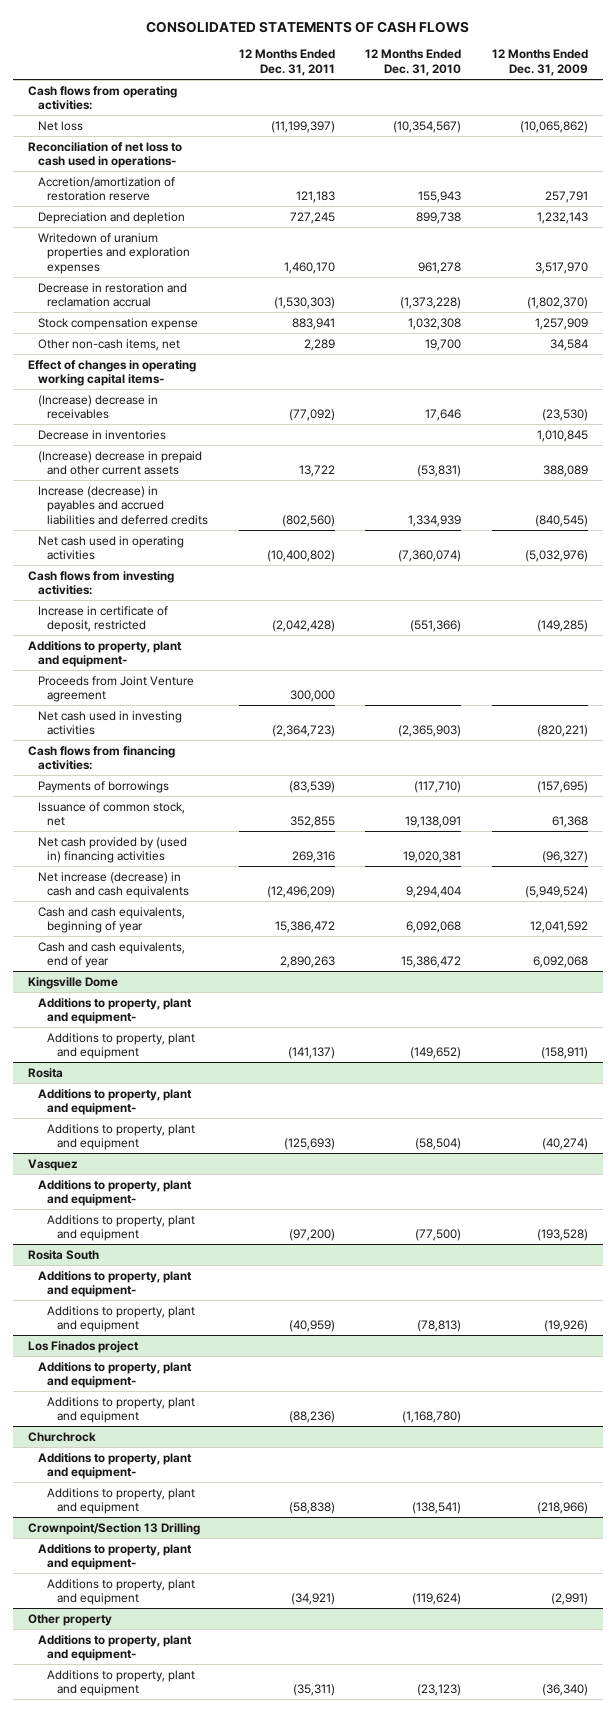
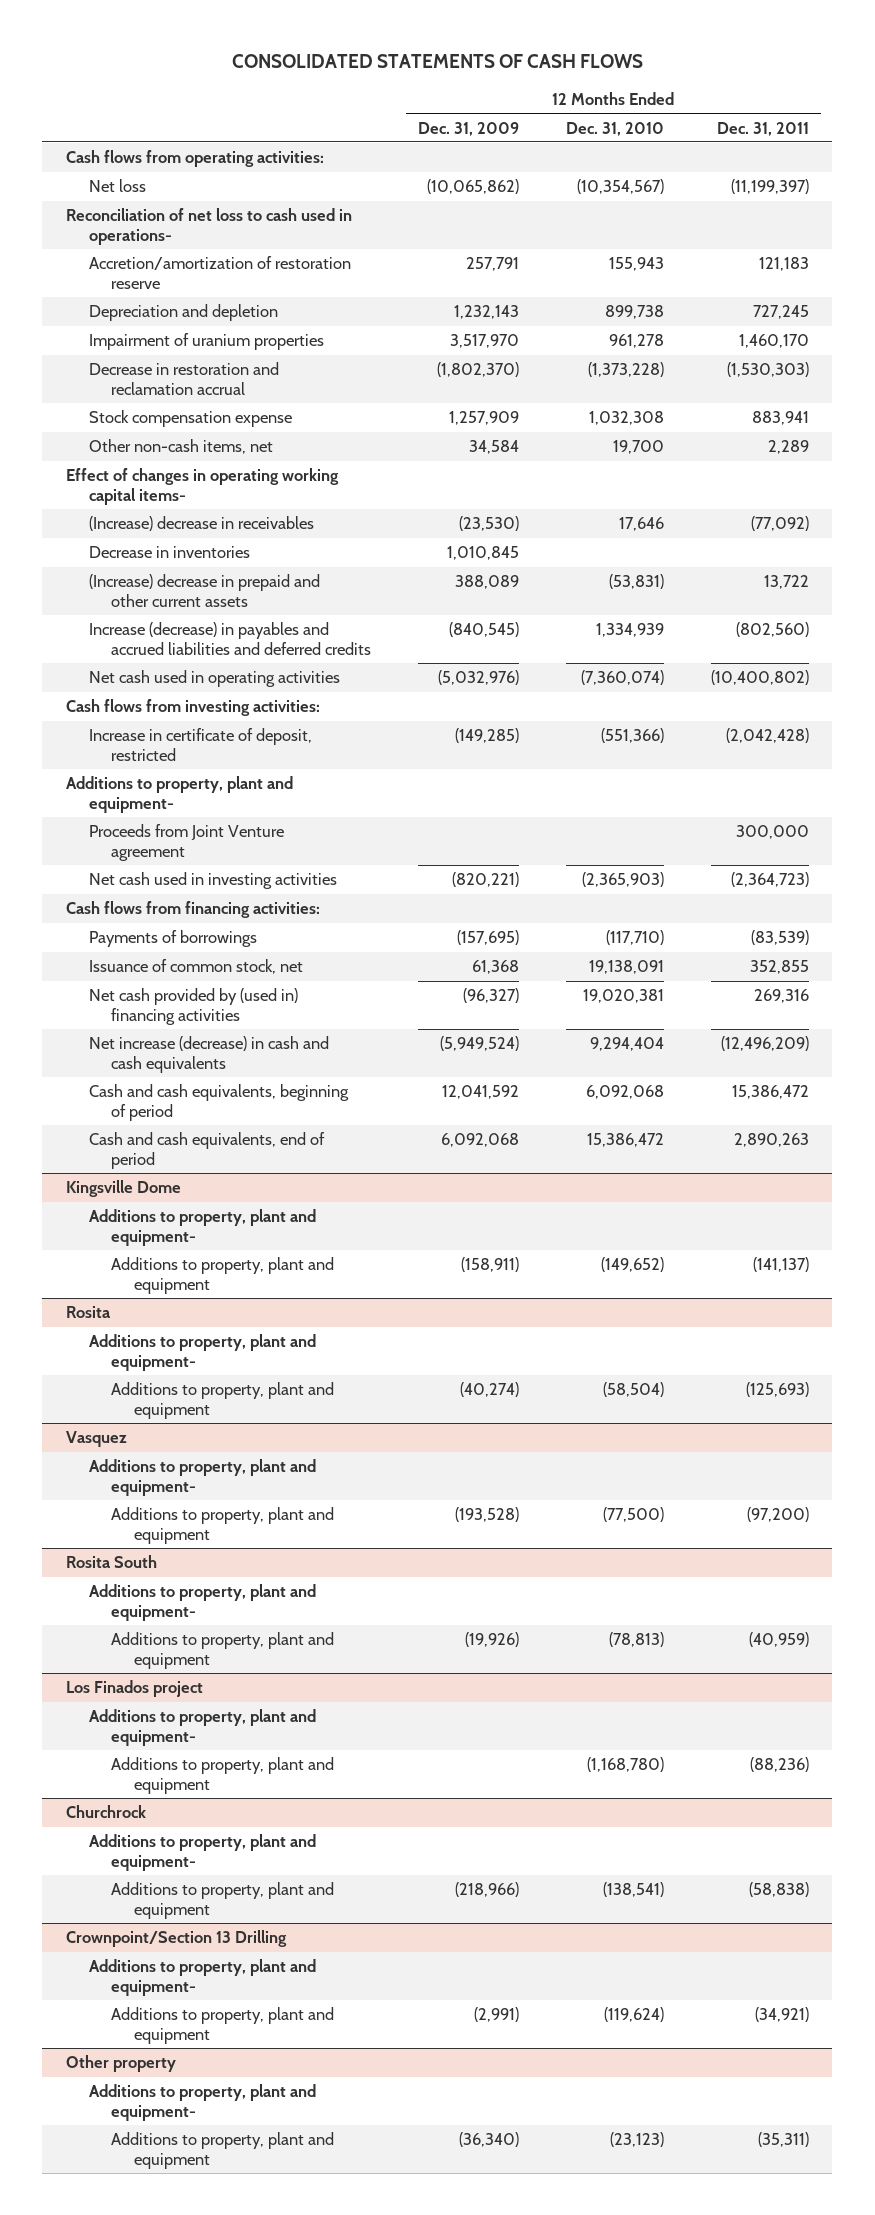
[37,232,191,274] Writedown of uranium properties and exploration expenses -> [88,333,324,351] Impairment of uranium properties
[37,906,185,934] Cash and cash equivalents, beginning of year -> [88,1084,349,1121] Cash and cash equivalents, beginning of period
[37,941,185,969] Cash and cash equivalents, end of year -> [88,1132,325,1169] Cash and cash equivalents, end of period

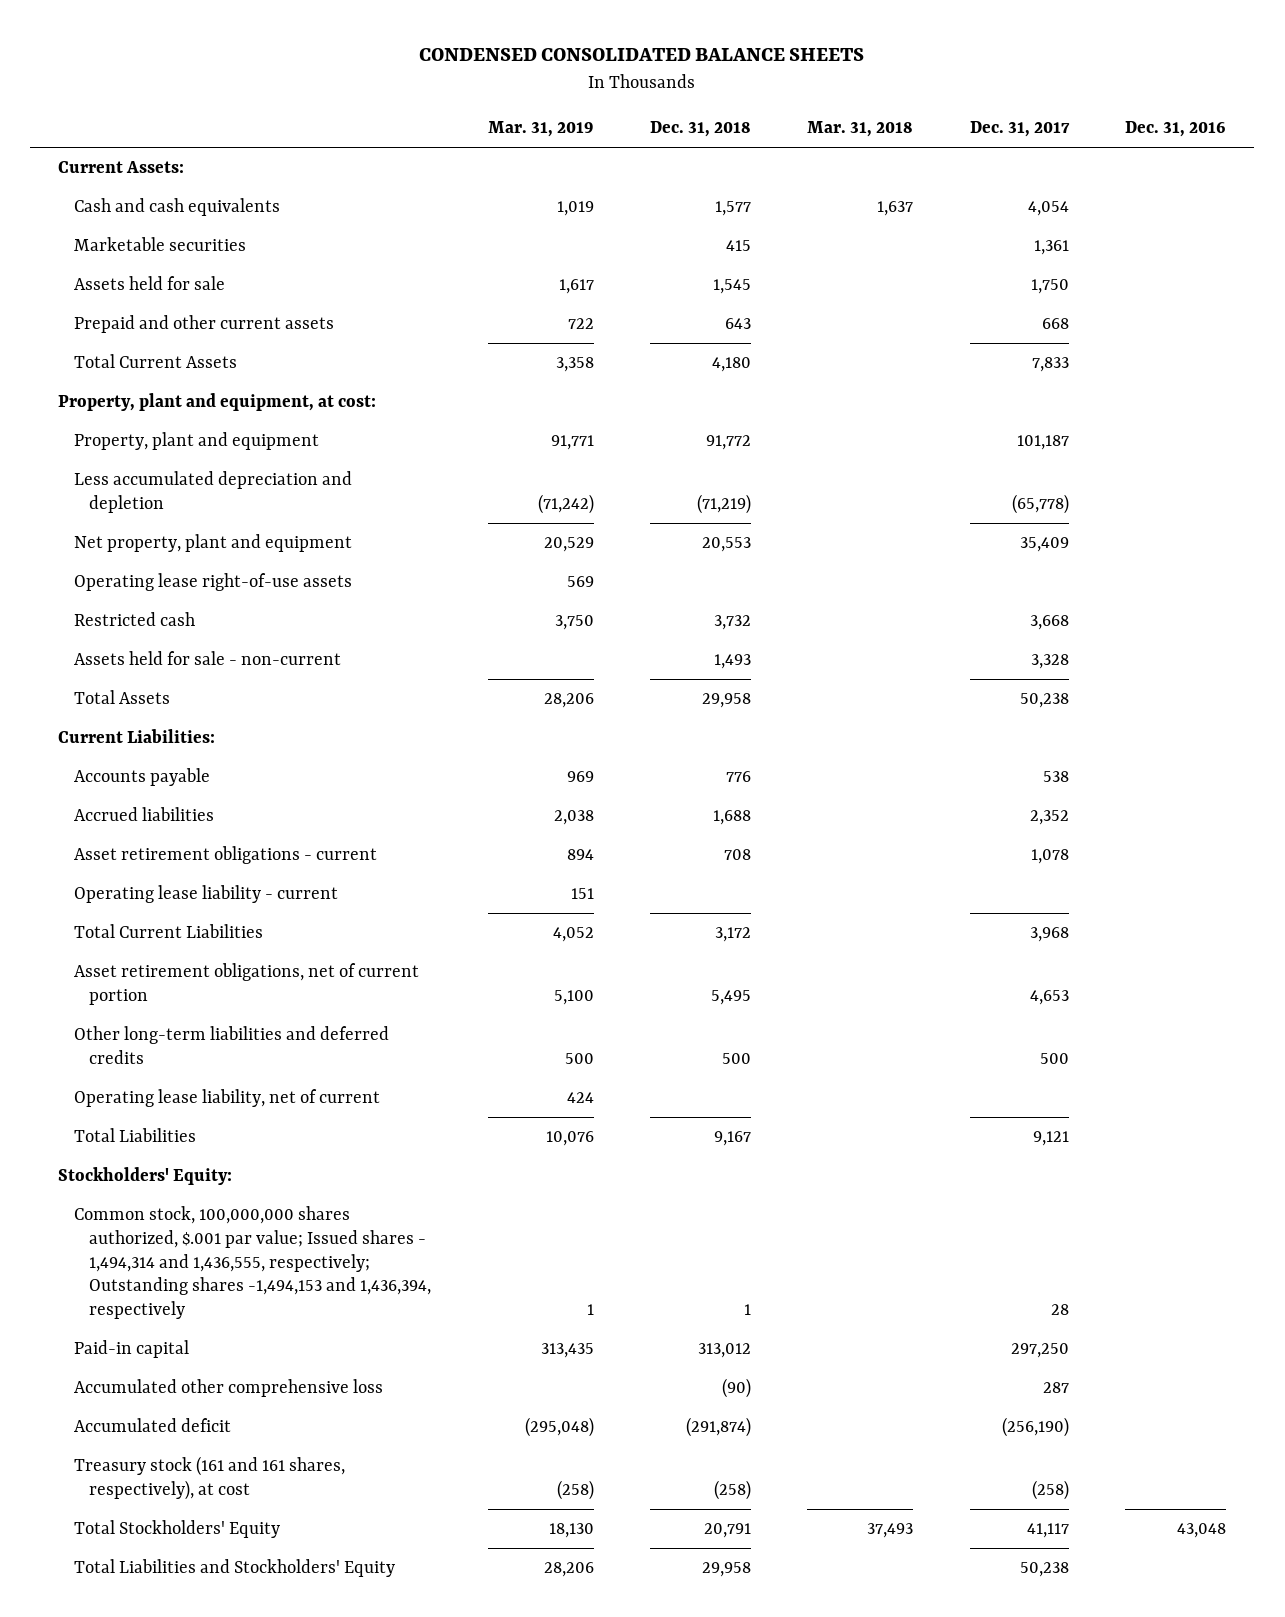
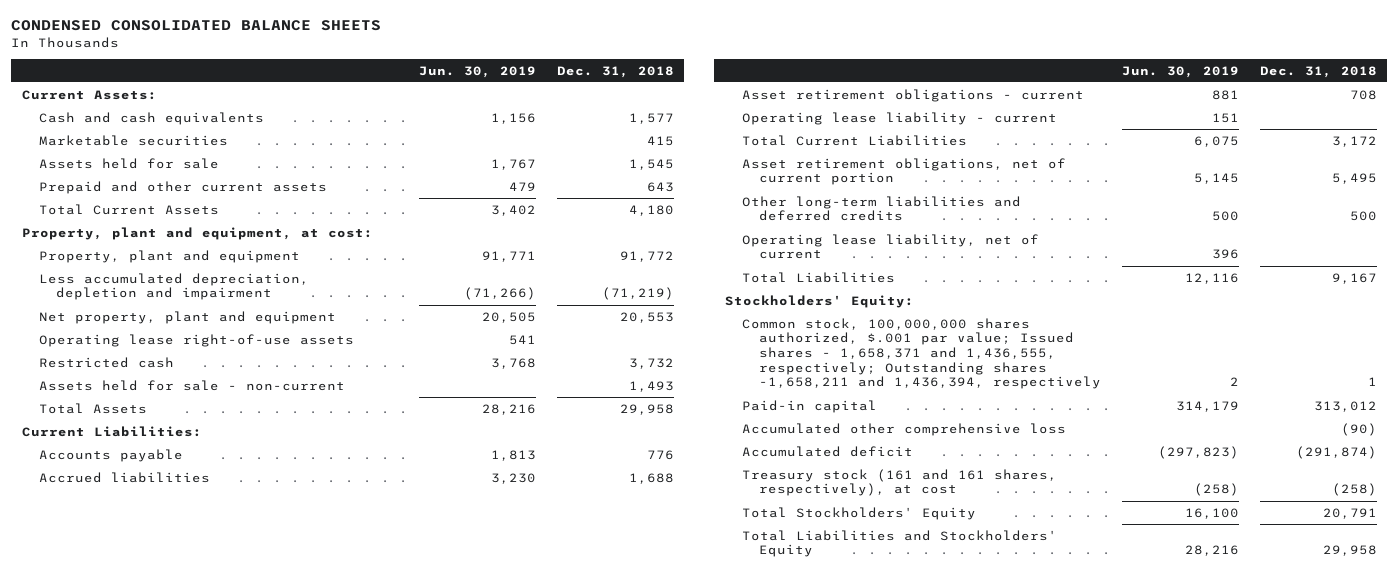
[487,121,594,138] Mar. 31, 2019 -> none
[807,121,914,138] Mar. 31, 2018 -> none
[969,121,1070,138] Dec. 31, 2017 -> none
[1125,121,1227,138] Dec. 31, 2016 -> none
none -> [418,65,536,78] Jun. 30, 2019
[73,471,352,514] Less accumulated depreciation and depletion -> [38,272,309,301] Less accumulated depreciation, depletion and impairment
[73,1206,432,1320] Common stock, 100,000,000 shares authorized, $.001 par value; Issued shares - 1,494,314 and 1,436,555, respectively; Outstanding shares -1,494,153 and 1,436,394, respectively -> [741,317,1101,390] Common stock, 100,000,000 shares authorized, $.001 par value; Issued shares - 1,658,371 and 1,436,555, respectively; Outstanding shares -1,658,211 and 1,436,394, respectively

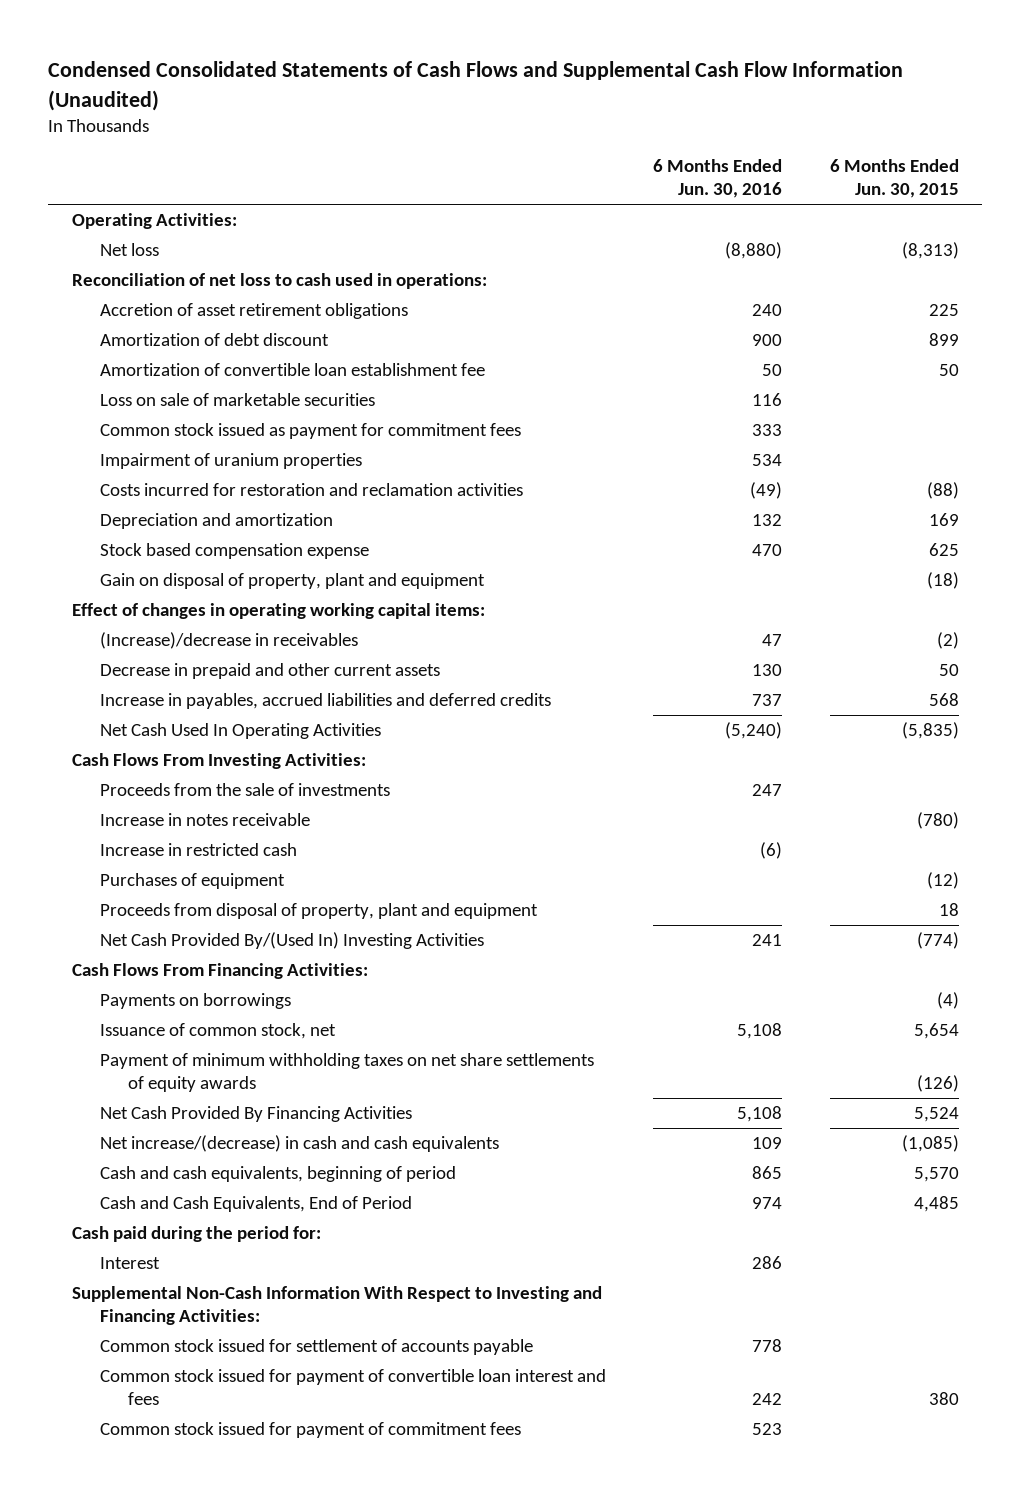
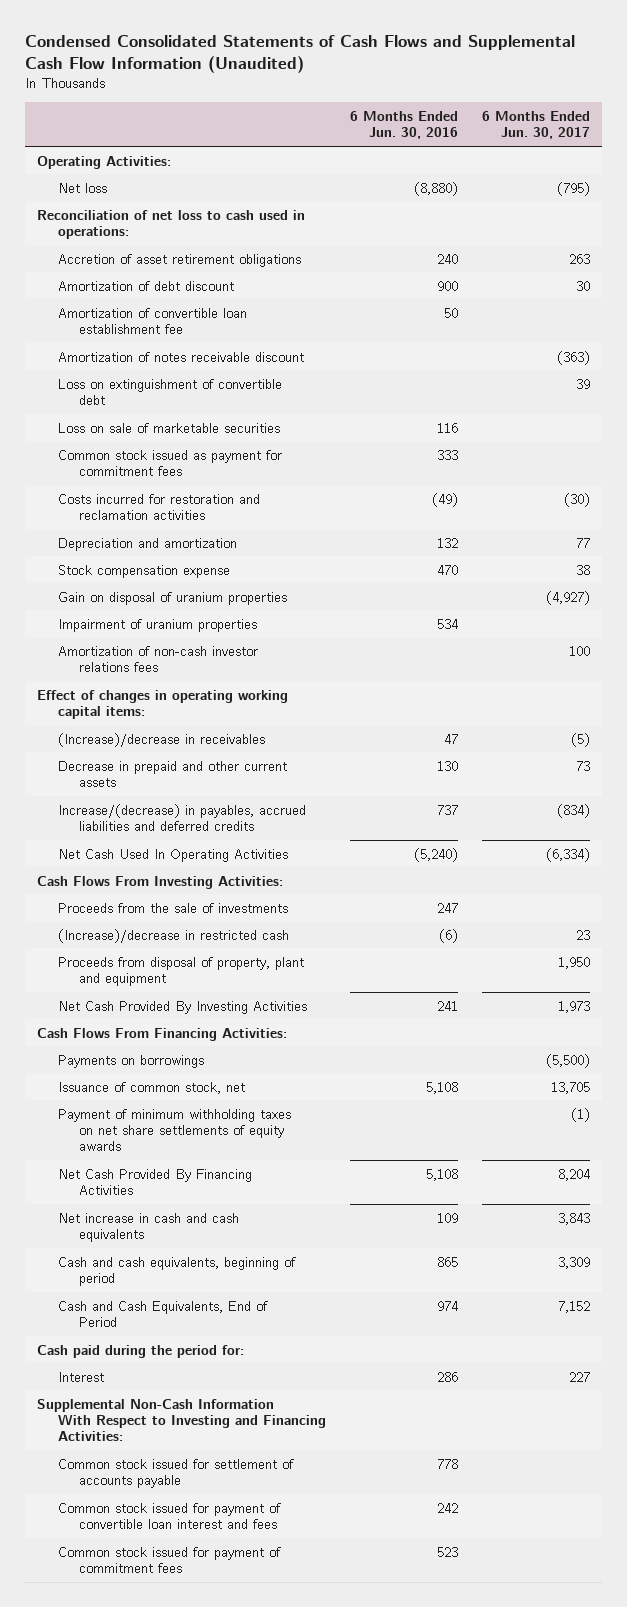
[829,159,959,199] 6 Months Ended Jun. 30, 2015 -> none
none -> [482,110,591,140] 6 Months Ended Jun. 30, 2017
none -> [58,351,305,362] Amortization of notes receivable discount
none -> [58,378,283,406] Loss on extinguishment of convertible debt
[99,573,485,590] Gain on disposal of property, plant and equipment -> none
[99,543,369,560] Stock based compensation expense -> [58,564,231,578] Stock compensation expense
none -> [58,591,288,605] Gain on disposal of uranium properties
[99,453,362,470] Impairment of uranium properties -> [58,618,258,632] Impairment of uranium properties
none -> [58,645,259,673] Amortization of non-cash investor relations fees
[99,693,551,710] Increase in payables, accrued liabilities and deferred credits -> [58,803,307,832] Increase/(decrease) in payables, accrued liabilities and deferred credits
[99,813,310,827] Increase in notes receivable -> none
[99,873,285,890] Purchases of equipment -> none
[99,843,297,857] Increase in restricted cash -> [58,928,290,943] (Increase)/decrease in restricted cash
[99,932,484,950] Net Cash Provided By/(Used In) Investing Activities -> [58,1000,308,1014] Net Cash Provided By Investing Activities
[99,1135,499,1153] Net increase/(decrease) in cash and cash equivalents -> [58,1212,240,1243] Net increase in cash and cash equivalents

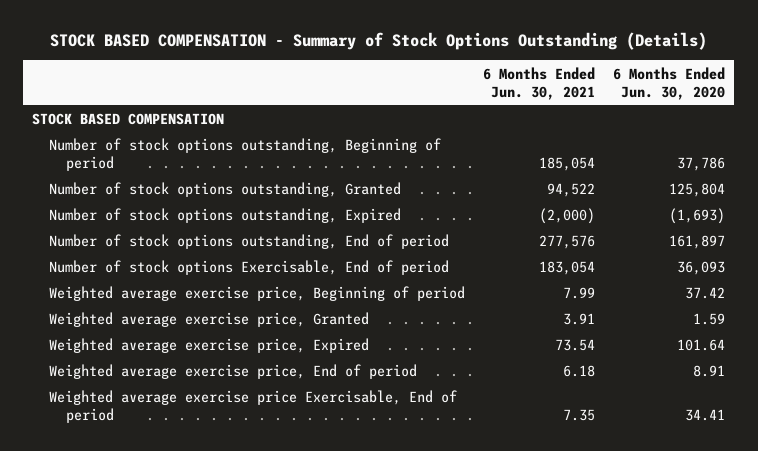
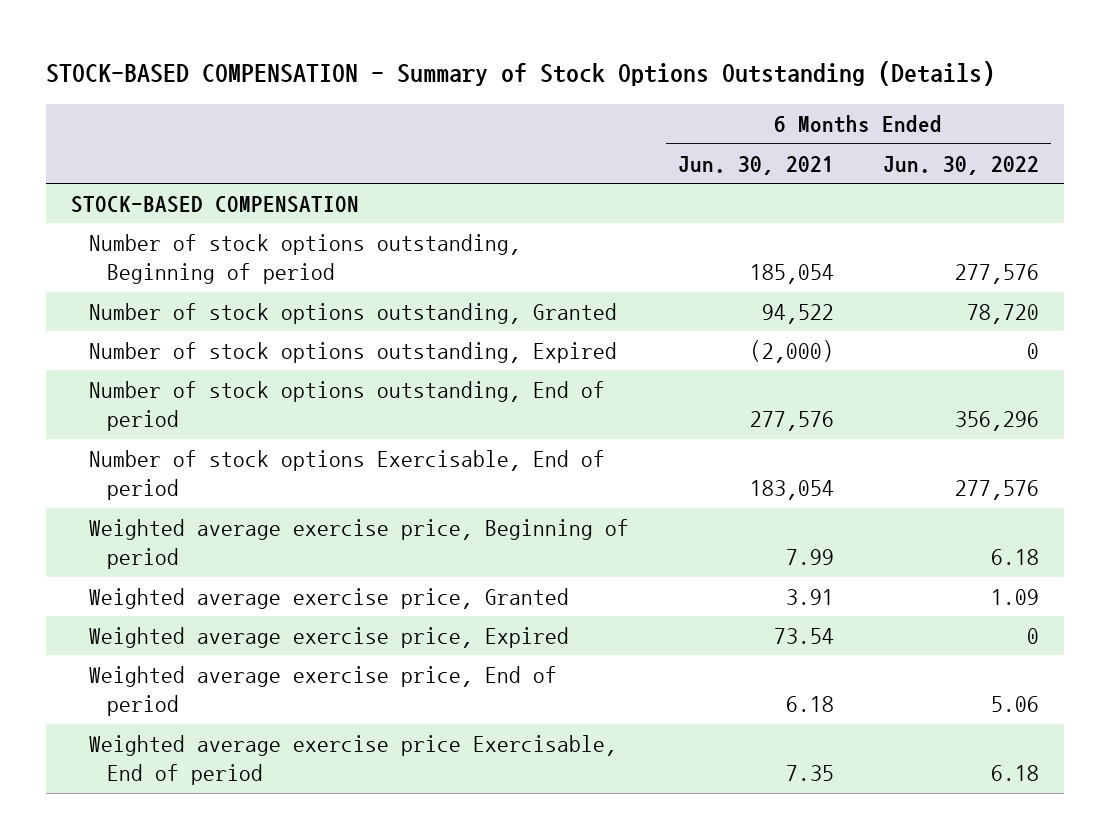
[49,31,707,50] STOCK BASED COMPENSATION - Summary of Stock Options Outstanding (Details) -> [46,61,996,87] STOCK-BASED COMPENSATION - Summary of Stock Options Outstanding (Details)
[613,66,726,100] 6 Months Ended Jun. 30, 2020 -> none
none -> [883,155,1040,175] Jun. 30, 2022
[32,113,225,126] STOCK BASED COMPENSATION -> [70,196,359,214] STOCK-BASED COMPENSATION

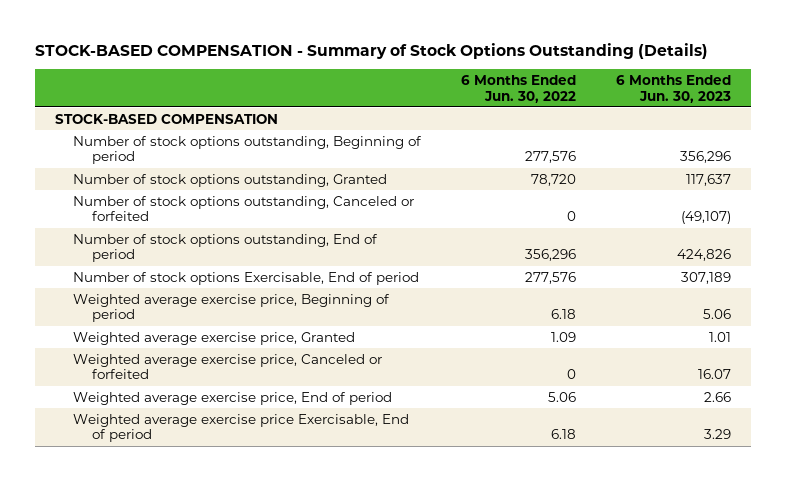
[677,155,834,175] Jun. 30, 2021 -> none
none -> [616,74,732,103] 6 Months Ended Jun. 30, 2023
[88,342,617,364] Number of stock options outstanding, Expired -> [73,195,415,222] Number of stock options outstanding, Canceled or forfeited
[88,627,569,649] Weighted average exercise price, Expired -> [73,353,383,380] Weighted average exercise price, Canceled or forfeited

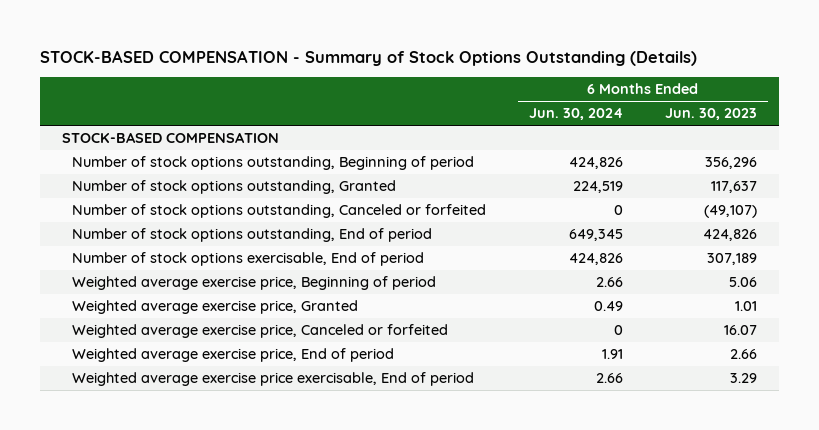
[461,74,577,103] 6 Months Ended Jun. 30, 2022 -> none
none -> [528,108,623,121] Jun. 30, 2024
[73,271,420,285] Number of stock options Exercisable, End of period -> [72,252,425,267] Number of stock options exercisable, End of period
[73,413,410,443] Weighted average exercise price Exercisable, End of period -> [72,372,475,387] Weighted average exercise price exercisable, End of period

